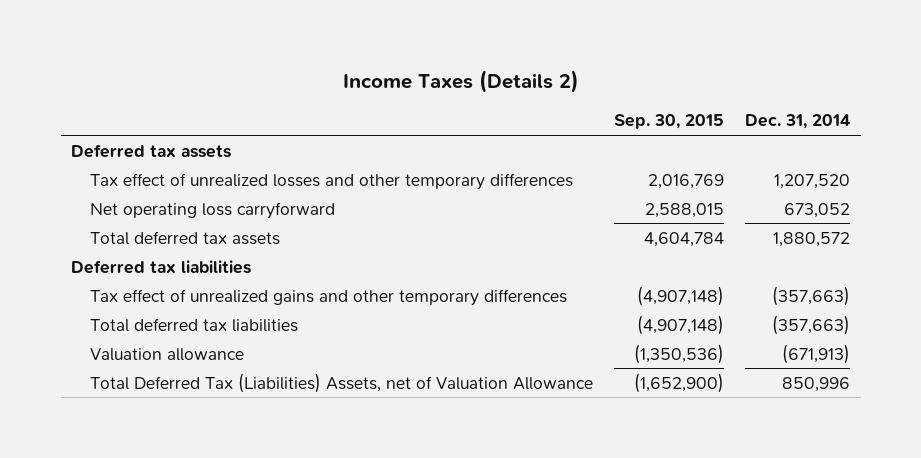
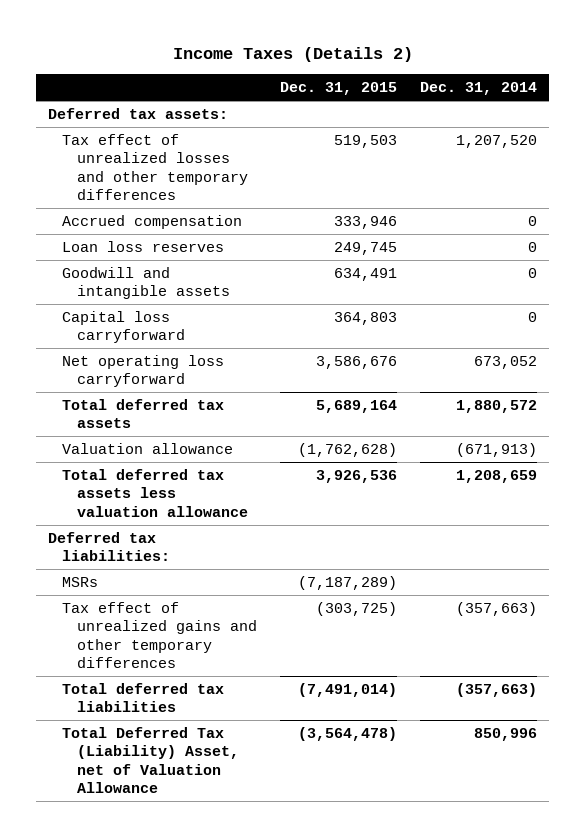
[614,114,725,130] Sep. 30, 2015 -> none
none -> [279,82,397,96] Dec. 31, 2015
[71,143,232,158] Deferred tax assets -> [47,108,228,120] Deferred tax assets:
none -> [62,215,243,230] Accrued compensation
none -> [62,241,225,253] Loan loss reserves
none -> [62,267,230,300] Goodwill and intangible assets
none -> [62,311,185,344] Capital loss carryforward
[90,347,245,361] Valuation allowance -> [62,443,234,455] Valuation allowance
none -> [62,469,248,517] Total deferred tax assets less valuation allowance
[71,259,252,274] Deferred tax liabilities -> [47,532,171,562] Deferred tax liabilities:
none -> [62,577,99,588] MSRs
[90,372,594,393] Total Deferred Tax (Liabilities) Assets, net of Valuation Allowance -> [62,727,239,793] Total Deferred Tax (Liability) Asset, net of Valuation Allowance

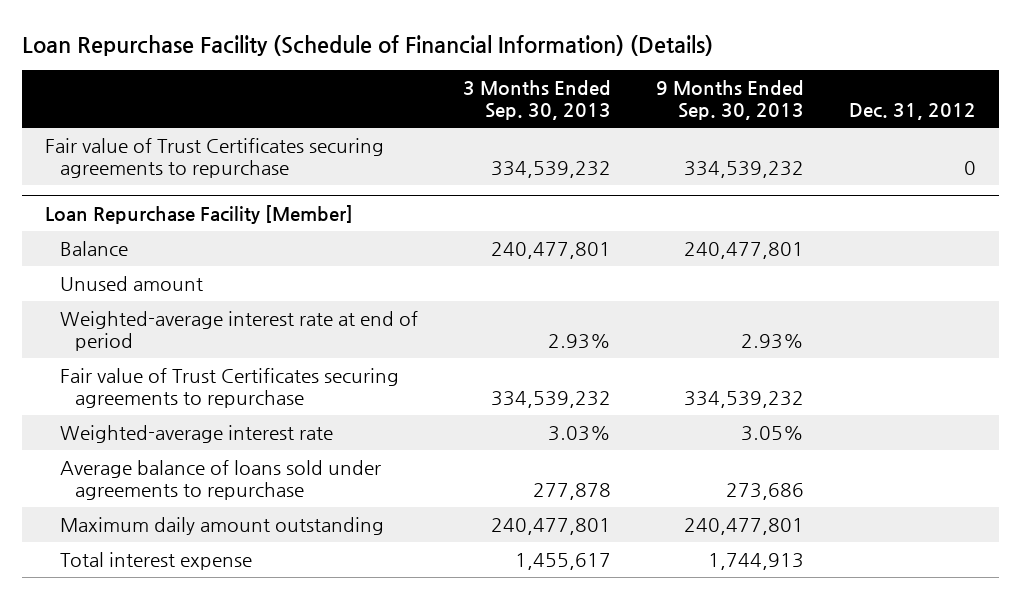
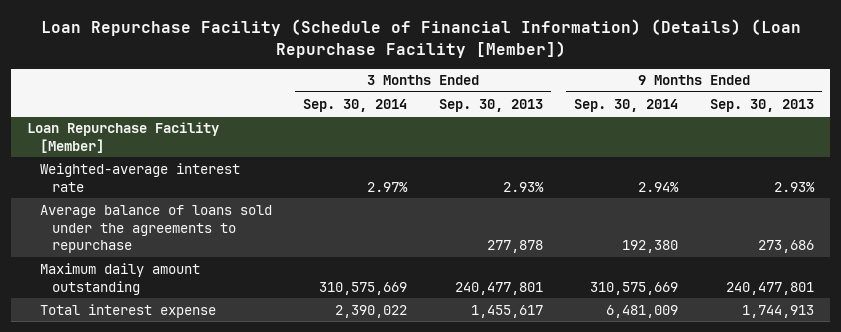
[22,34,714,56] Loan Repurchase Facility (Schedule of Financial Information) (Details) -> [40,19,801,58] Loan Repurchase Facility (Schedule of Financial Information) (Details) (Loan Repurchase Facility [Member])
[849,103,977,121] Dec. 31, 2012 -> none
none -> [303,98,408,112] Sep. 30, 2014
none -> [574,98,679,112] Sep. 30, 2014
[44,138,384,178] Fair value of Trust Certificates securing agreements to repurchase -> none
[60,241,129,257] Balance -> none
[60,276,204,292] Unused amount -> none
[60,311,419,351] Weighted-average interest rate at end of period -> none
[60,368,400,408] Fair value of Trust Certificates securing agreements to repurchase -> none
[548,426,612,442] 3.03% -> [502,181,544,192] 2.93%
[741,426,805,442] 3.05% -> [773,181,815,192] 2.93%
[60,460,382,500] Average balance of loans sold under agreements to repurchase -> [39,204,272,254] Average balance of loans sold under the agreements to repurchase

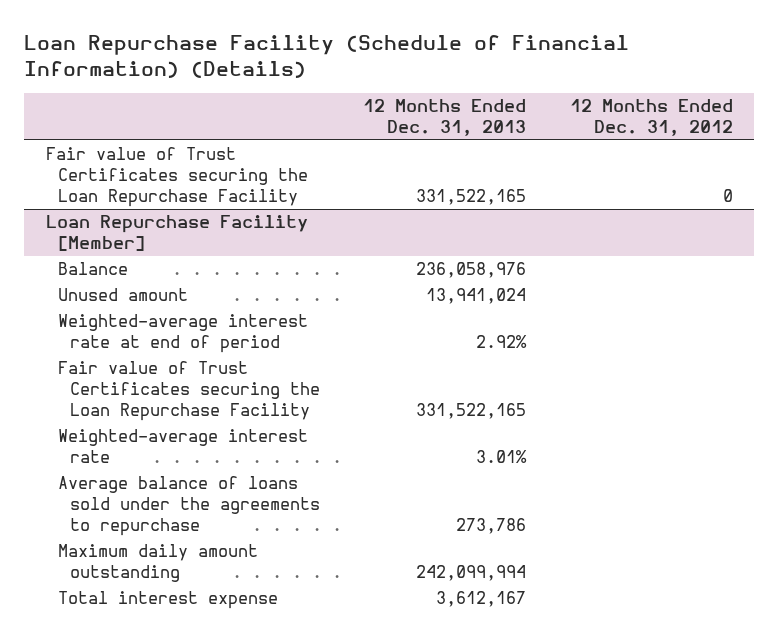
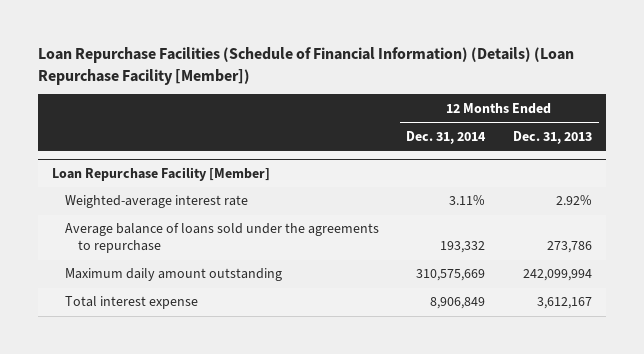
[24,35,630,78] Loan Repurchase Facility (Schedule of Financial Information) (Details) -> [37,47,574,85] Loan Repurchase Facilities (Schedule of Financial Information) (Details) (Loan Repurchase Facility [Member])
[569,98,733,136] 12 Months Ended Dec. 31, 2012 -> none
none -> [406,130,487,144] Dec. 31, 2014
[45,147,309,208] Fair value of Trust Certificates securing the Loan Repurchase Facility -> none
[58,262,129,276] Balance -> none
[58,288,189,302] Unused amount -> none
[58,314,309,354] Weighted-average interest rate at end of period -> none
[58,361,321,422] Fair value of Trust Certificates securing the Loan Repurchase Facility -> none
[476,450,528,464] 3.01% -> [556,195,593,206] 2.92%

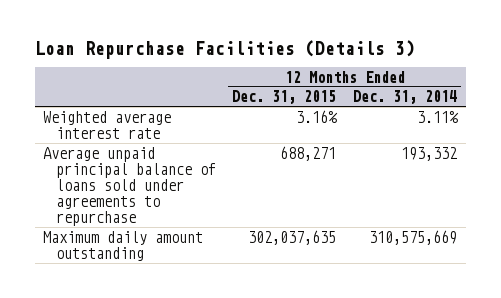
[37,47,574,85] Loan Repurchase Facilities (Schedule of Financial Information) (Details) (Loan Repurchase Facility [Member]) -> [35,39,416,59] Loan Repurchase Facilities (Details 3)
[513,130,593,144] Dec. 31, 2013 -> none
none -> [232,90,337,105] Dec. 31, 2015
[51,166,270,181] Loan Repurchase Facility [Member] -> none
[64,195,248,209] Weighted-average interest rate -> [43,110,172,139] Weighted average interest rate
[64,223,379,254] Average balance of loans sold under the agreements to repurchase -> [43,146,216,227] Average unpaid principal balance of loans sold under agreements to repurchase
[64,296,198,310] Total interest expense -> none

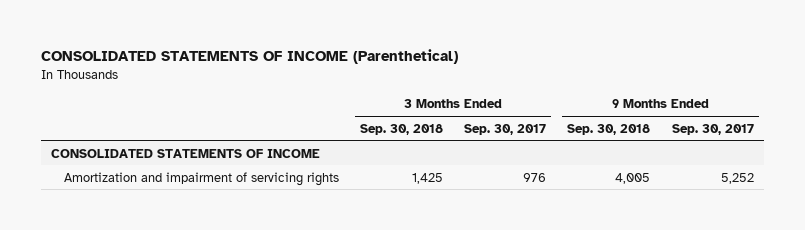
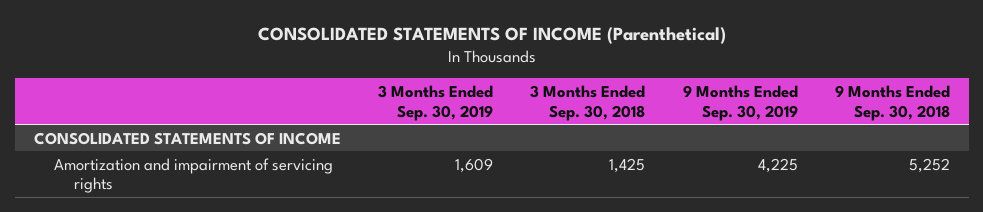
[464,123,547,135] Sep. 30, 2017 -> none
[671,123,754,135] Sep. 30, 2017 -> none
none -> [377,84,493,121] 3 Months Ended Sep. 30, 2019
none -> [682,84,798,121] 9 Months Ended Sep. 30, 2019
[615,172,651,184] 4,005 -> [908,157,950,173] 5,252

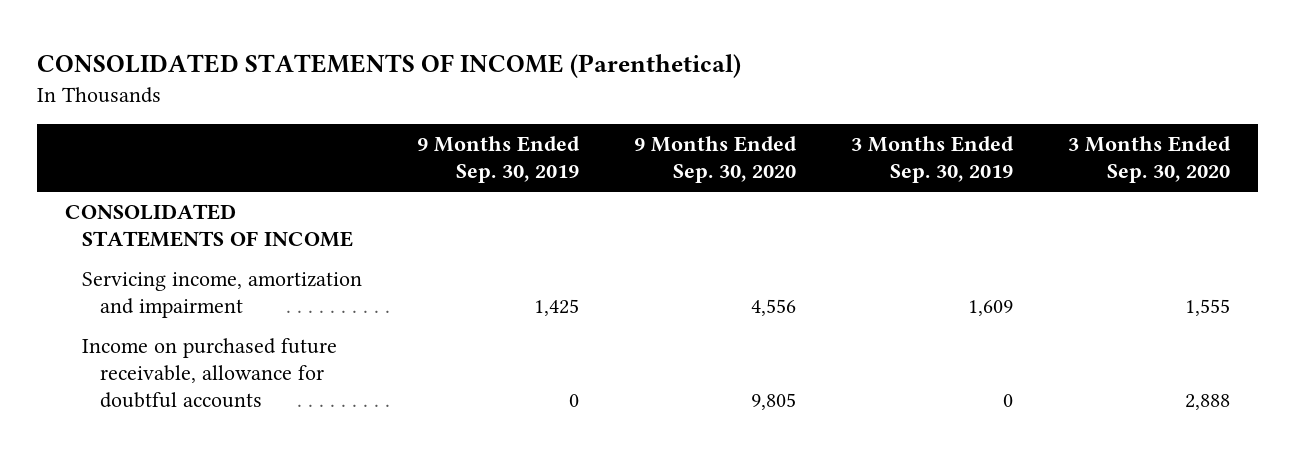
[530,84,646,121] 3 Months Ended Sep. 30, 2018 -> none
[834,84,950,121] 9 Months Ended Sep. 30, 2018 -> none
none -> [634,136,798,184] 9 Months Ended Sep. 30, 2020
none -> [1068,136,1232,184] 3 Months Ended Sep. 30, 2020
[53,157,333,194] Amortization and impairment of servicing rights -> [82,272,363,319] Servicing income, amortization and impairment
[757,157,798,173] 4,225 -> [534,299,580,317] 1,425
none -> [82,338,338,409] Income on purchased future receivable, allowance for doubtful accounts

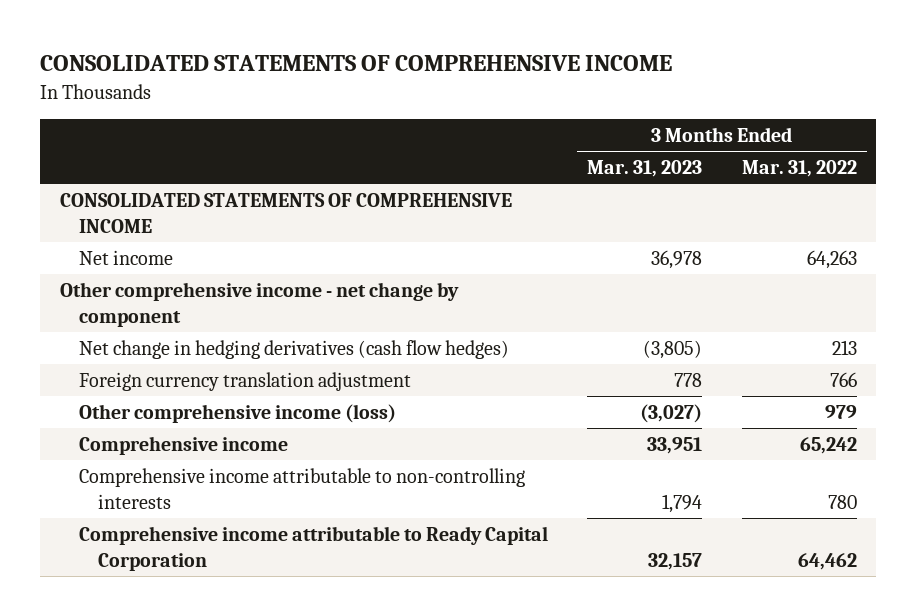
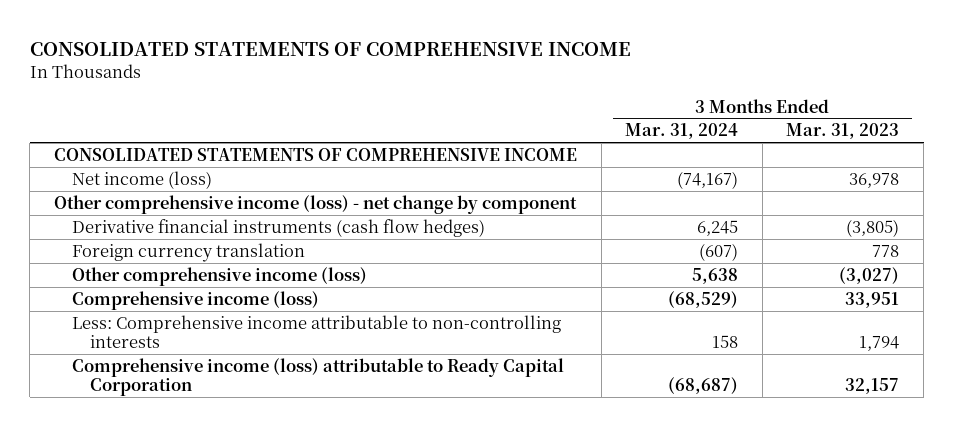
[741,160,857,178] Mar. 31, 2022 -> none
none -> [625,123,739,140] Mar. 31, 2024
[78,249,173,265] Net income -> [71,170,212,189] Net income (loss)
[59,281,459,328] Other comprehensive income - net change by component -> [53,194,577,214] Other comprehensive income (loss) - net change by component
[78,339,509,359] Net change in hedging derivatives (cash flow hedges) -> [71,218,485,237] Derivative financial instruments (cash flow hedges)
[78,371,411,391] Foreign currency translation adjustment -> [71,242,305,262] Foreign currency translation
[78,435,288,455] Comprehensive income -> [71,290,319,310] Comprehensive income (loss)
[78,467,525,510] Comprehensive income attributable to non-controlling interests -> [71,314,561,349] Less: Comprehensive income attributable to non-controlling interests
[78,525,548,572] Comprehensive income attributable to Ready Capital Corporation -> [71,357,564,397] Comprehensive income (loss) attributable to Ready Capital Corporation

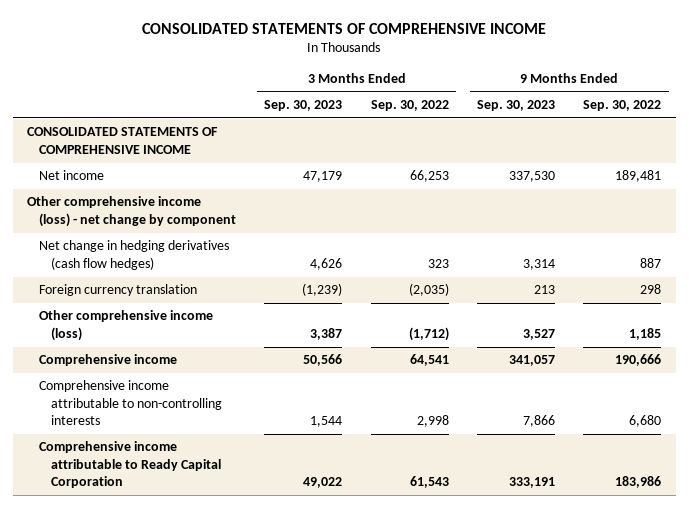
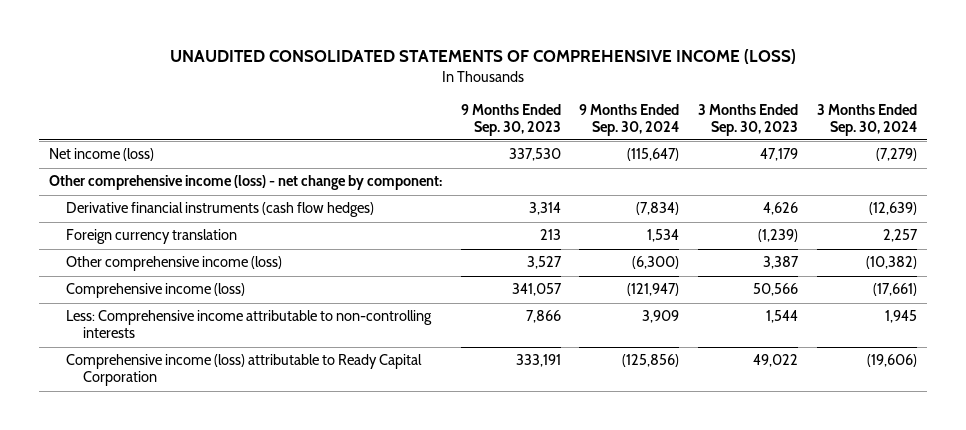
[142,22,547,34] CONSOLIDATED STATEMENTS OF COMPREHENSIVE INCOME -> [169,48,796,64] UNAUDITED CONSOLIDATED STATEMENTS OF COMPREHENSIVE INCOME (LOSS)
[370,100,449,112] Sep. 30, 2022 -> none
[583,100,662,112] Sep. 30, 2022 -> none
none -> [579,103,680,136] 9 Months Ended Sep. 30, 2024
none -> [817,103,918,136] 3 Months Ended Sep. 30, 2024
[27,127,219,154] CONSOLIDATED STATEMENTS OF COMPREHENSIVE INCOME -> none
[39,170,105,181] Net income -> [48,148,154,162] Net income (loss)
[27,196,237,227] Other comprehensive income (loss) - net change by component -> [48,175,442,191] Other comprehensive income (loss) - net change by component:
[39,240,230,270] Net change in hedging derivatives (cash flow hedges) -> [65,202,374,218] Derivative financial instruments (cash flow hedges)
[39,354,178,367] Comprehensive income -> [65,283,245,299] Comprehensive income (loss)
[39,380,222,426] Comprehensive income attributable to non-controlling interests -> [65,310,432,339] Less: Comprehensive income attributable to non-controlling interests
[39,441,221,489] Comprehensive income attributable to Ready Capital Corporation -> [65,354,422,387] Comprehensive income (loss) attributable to Ready Capital Corporation

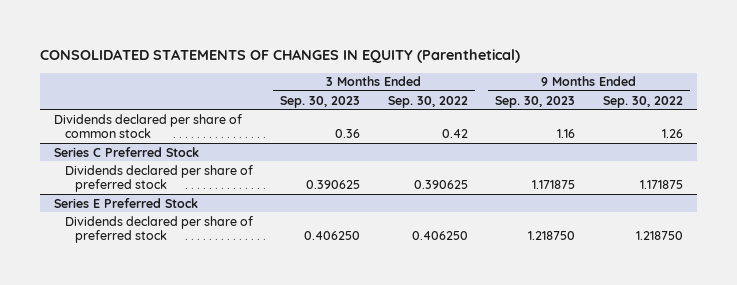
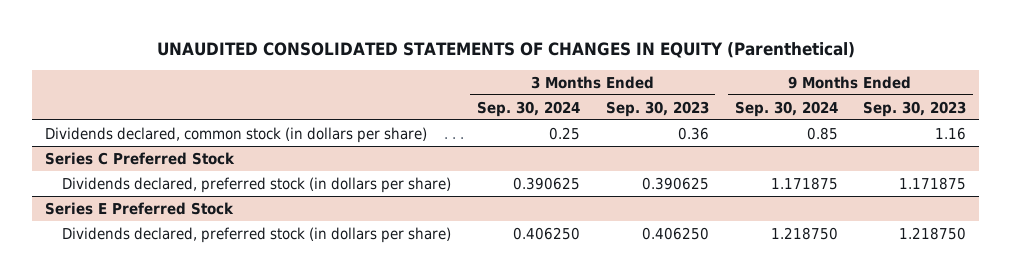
[40,48,521,63] CONSOLIDATED STATEMENTS OF CHANGES IN EQUITY (Parenthetical) -> [156,42,855,59] UNAUDITED CONSOLIDATED STATEMENTS OF CHANGES IN EQUITY (Parenthetical)
[387,95,468,108] Sep. 30, 2022 -> none
[602,95,683,108] Sep. 30, 2022 -> none
none -> [476,100,580,117] Sep. 30, 2024
none -> [734,100,838,117] Sep. 30, 2024
[54,113,243,139] Dividends declared per share of common stock -> [44,126,427,143] Dividends declared, common stock (in dollars per share)
[64,164,253,193] Dividends declared per share of preferred stock -> [62,176,452,193] Dividends declared, preferred stock (in dollars per share)
[64,215,253,244] Dividends declared per share of preferred stock -> [62,226,452,243] Dividends declared, preferred stock (in dollars per share)

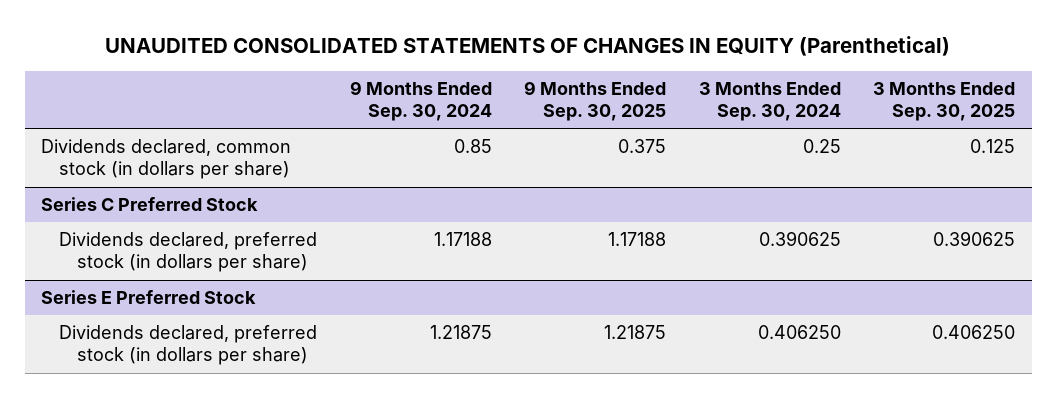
[605,100,709,117] Sep. 30, 2023 -> none
[863,100,967,117] Sep. 30, 2023 -> none
none -> [524,80,667,122] 9 Months Ended Sep. 30, 2025
none -> [873,81,1016,122] 3 Months Ended Sep. 30, 2025
[770,176,838,190] 1.171875 -> [433,232,492,247] 1.17188
[770,226,838,240] 1.218750 -> [429,325,492,340] 1.21875

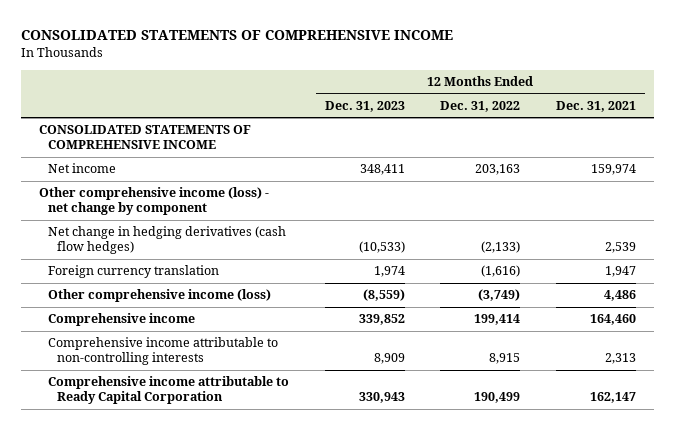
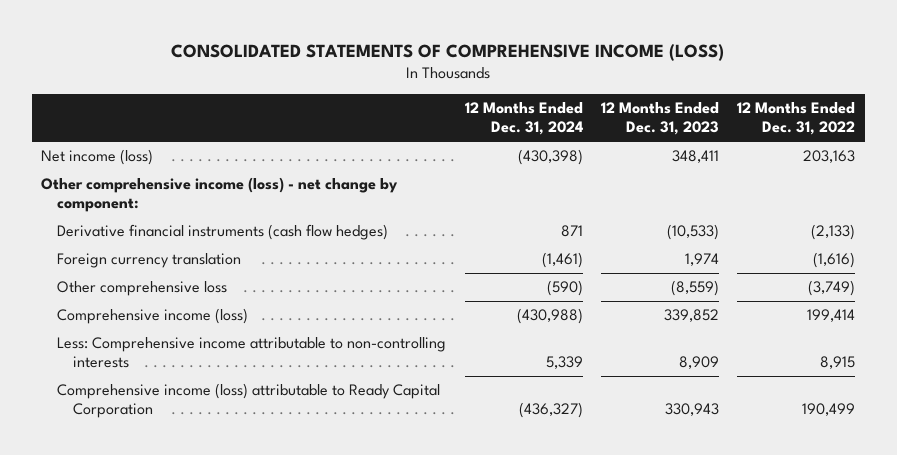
[21,30,454,41] CONSOLIDATED STATEMENTS OF COMPREHENSIVE INCOME -> [171,43,725,61] CONSOLIDATED STATEMENTS OF COMPREHENSIVE INCOME (LOSS)
[556,100,637,112] Dec. 31, 2021 -> none
none -> [464,102,583,136] 12 Months Ended Dec. 31, 2024
[39,125,252,150] CONSOLIDATED STATEMENTS OF COMPREHENSIVE INCOME -> none
[48,163,117,174] Net income -> [41,149,154,166] Net income (loss)
[39,187,270,216] Other comprehensive income (loss) - net change by component -> [41,177,399,213] Other comprehensive income (loss) - net change by component:
[48,226,287,255] Net change in hedging derivatives (cash flow hedges) -> [57,224,389,241] Derivative financial instruments (cash flow hedges)
[48,289,272,303] Other comprehensive income (loss) -> [57,281,228,297] Other comprehensive loss
[48,313,196,327] Comprehensive income -> [57,308,249,325] Comprehensive income (loss)
[48,337,279,366] Comprehensive income attributable to non-controlling interests -> [57,337,447,369] Less: Comprehensive income attributable to non-controlling interests
[48,376,290,405] Comprehensive income attributable to Ready Capital Corporation -> [57,383,441,419] Comprehensive income (loss) attributable to Ready Capital Corporation

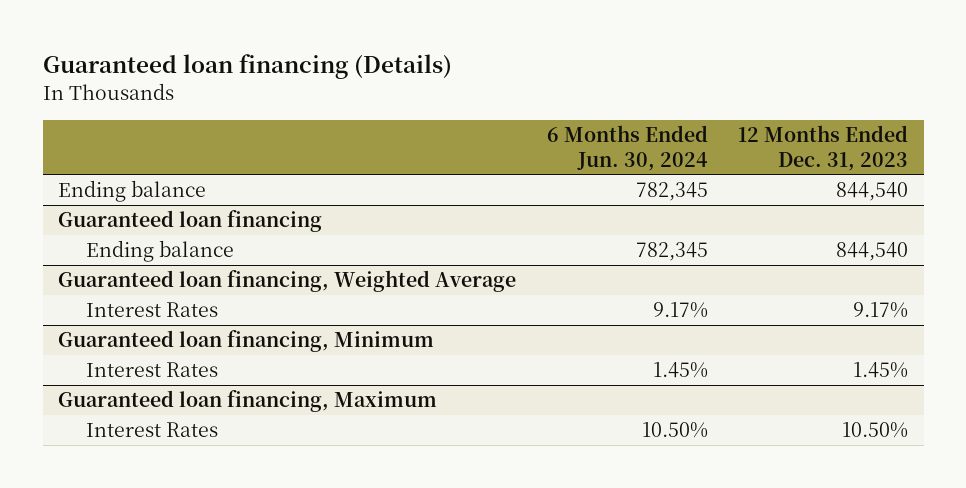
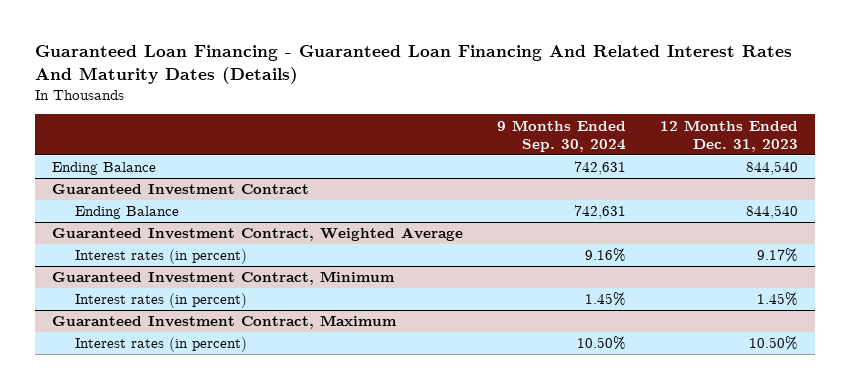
[42,54,452,80] Guaranteed loan financing (Details) -> [34,45,792,85] Guaranteed Loan Financing - Guaranteed Loan Financing And Related Interest Rates And Maturity Dates (Details)
[546,124,708,171] 6 Months Ended Jun. 30, 2024 -> none
none -> [496,119,626,152] 9 Months Ended Sep. 30, 2024
[58,270,517,293] Guaranteed loan financing, Weighted Average -> none
[58,330,435,353] Guaranteed loan financing, Minimum -> none
[58,390,438,413] Guaranteed loan financing, Maximum -> none
[58,180,207,203] Ending balance -> [51,162,156,176] Ending Balance
[58,210,323,233] Guaranteed loan financing -> [51,184,309,196] Guaranteed Investment Contract
[86,240,235,263] Ending balance -> [74,206,179,220] Ending Balance
none -> [51,227,463,242] Guaranteed Investment Contract, Weighted Average
[86,302,219,318] Interest Rates -> [74,249,247,265] Interest rates (in percent)
none -> [51,271,395,286] Guaranteed Investment Contract, Minimum
[86,362,219,378] Interest Rates -> [74,293,247,309] Interest rates (in percent)
none -> [51,315,397,330] Guaranteed Investment Contract, Maximum
[86,422,219,438] Interest Rates -> [74,337,247,353] Interest rates (in percent)

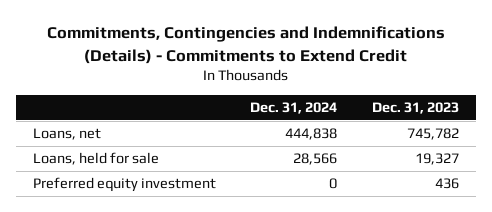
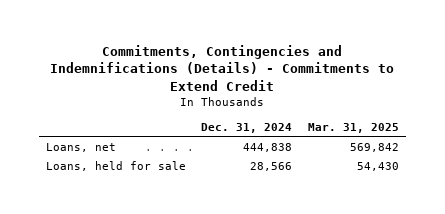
[371,101,459,114] Dec. 31, 2023 -> none
none -> [307,122,399,133] Mar. 31, 2025
[32,177,216,193] Preferred equity investment -> none

